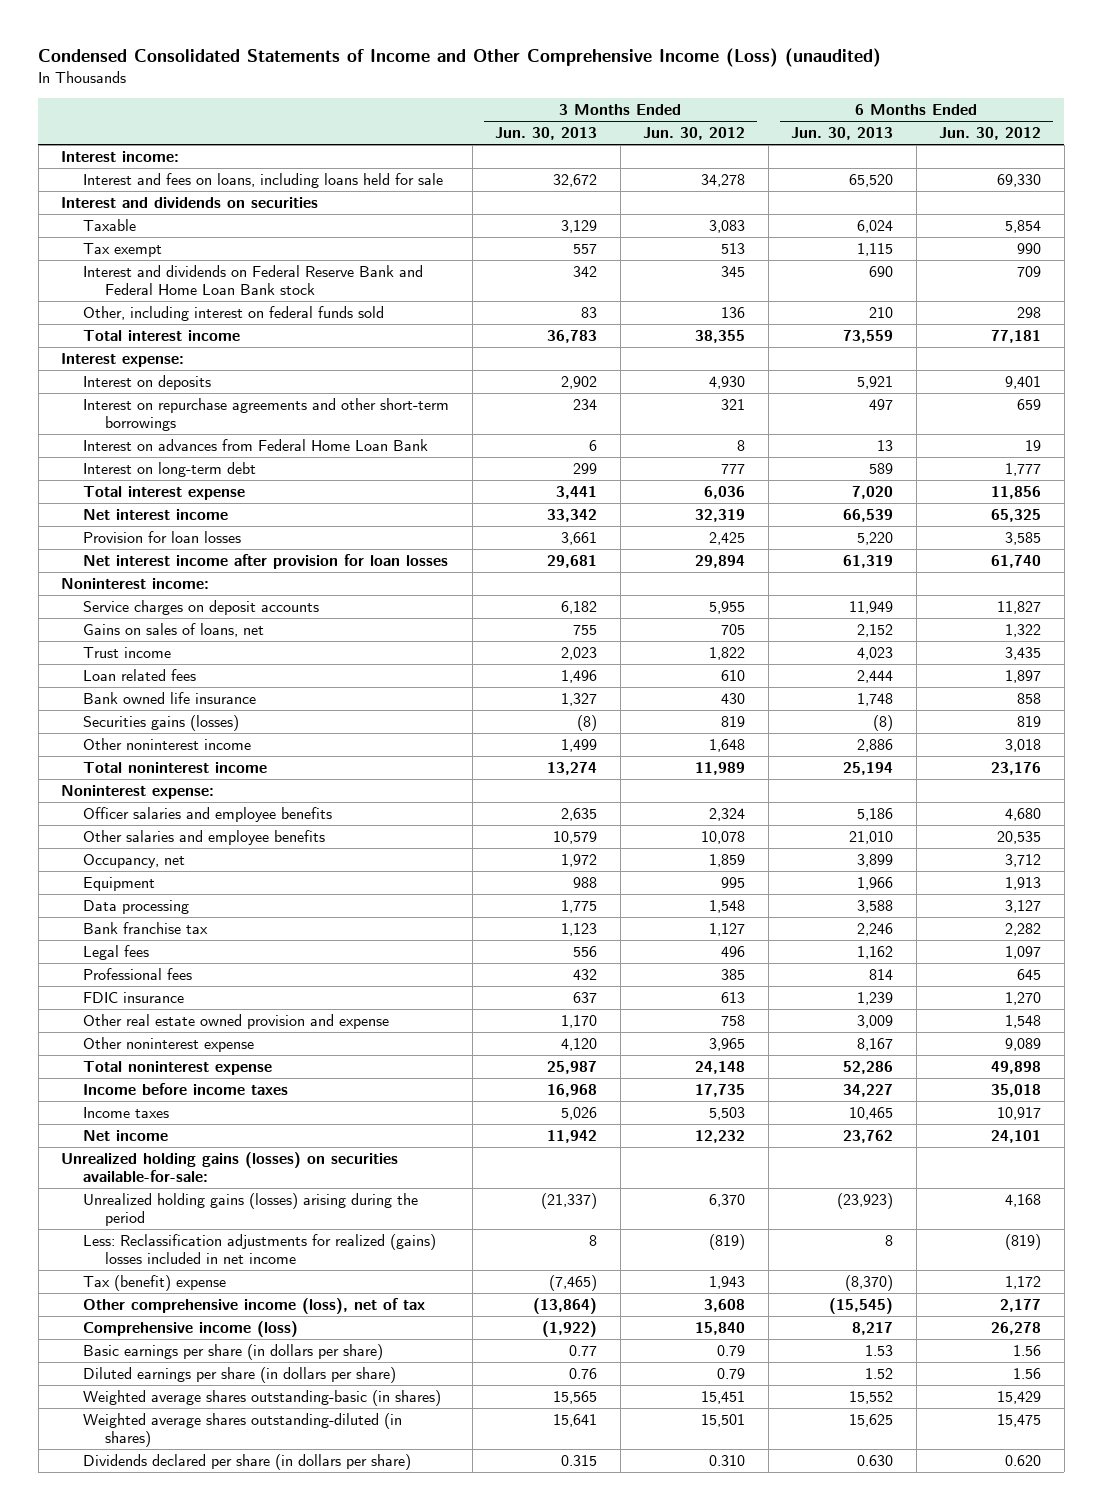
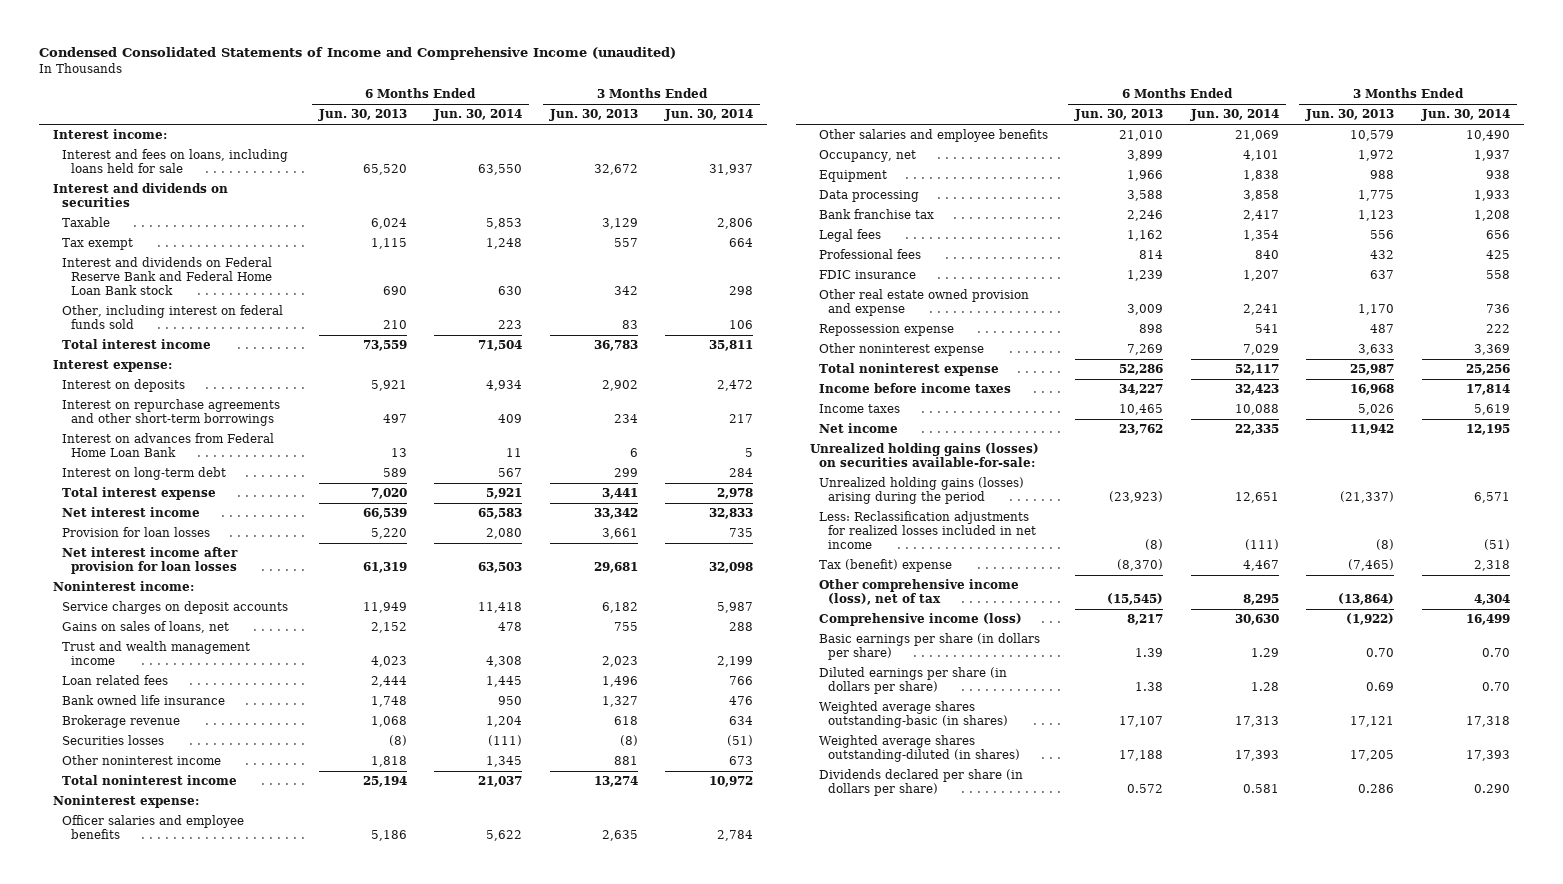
[38,48,882,68] Condensed Consolidated Statements of Income and Other Comprehensive Income (Loss) (unaudited) -> [39,47,677,61] Condensed Consolidated Statements of Income and Comprehensive Income (unaudited)
[643,127,746,141] Jun. 30, 2012 -> none
[939,127,1042,141] Jun. 30, 2012 -> none
none -> [433,109,523,122] Jun. 30, 2014
none -> [664,109,754,122] Jun. 30, 2014
[83,646,172,658] Trust income -> [62,641,251,666] Trust and wealth management income
none -> [62,715,181,729] Brokerage revenue
[83,714,240,731] Securities gains (losses) -> [62,735,165,746] Securities losses
[561,738,598,752] 1,499 -> [613,756,638,766] 881
[857,738,894,752] 2,886 -> [370,756,407,768] 1,818
none -> [818,324,954,337] Repossession expense
[561,1037,598,1051] 4,120 -> [1358,344,1395,356] 3,633
[857,1037,894,1051] 8,167 -> [1127,344,1164,356] 7,269
[83,1233,437,1264] Less: Reclassification adjustments for realized (gains) losses included in net income -> [818,511,1036,550] Less: Reclassification adjustments for realized losses included in net income
[589,1234,598,1246] 8 -> [1376,539,1395,551] (8)
[885,1234,894,1246] 8 -> [1145,539,1164,551] (8)
[569,1344,598,1356] 0.77 -> [1366,648,1395,658] 0.70
[865,1344,894,1356] 1.53 -> [1135,648,1164,658] 1.39
[569,1367,598,1379] 0.76 -> [1366,682,1395,692] 0.69
[865,1367,894,1379] 1.52 -> [1135,682,1164,692] 1.38
[553,1390,598,1404] 15,565 -> [1350,716,1395,728] 17,121
[849,1390,894,1404] 15,552 -> [1119,716,1164,728] 17,107
[553,1413,598,1427] 15,641 -> [1350,750,1395,762] 17,205
[849,1413,894,1427] 15,625 -> [1119,750,1164,762] 17,188
[561,1454,598,1466] 0.315 -> [1358,784,1395,794] 0.286
[857,1454,894,1466] 0.630 -> [1127,784,1164,794] 0.572

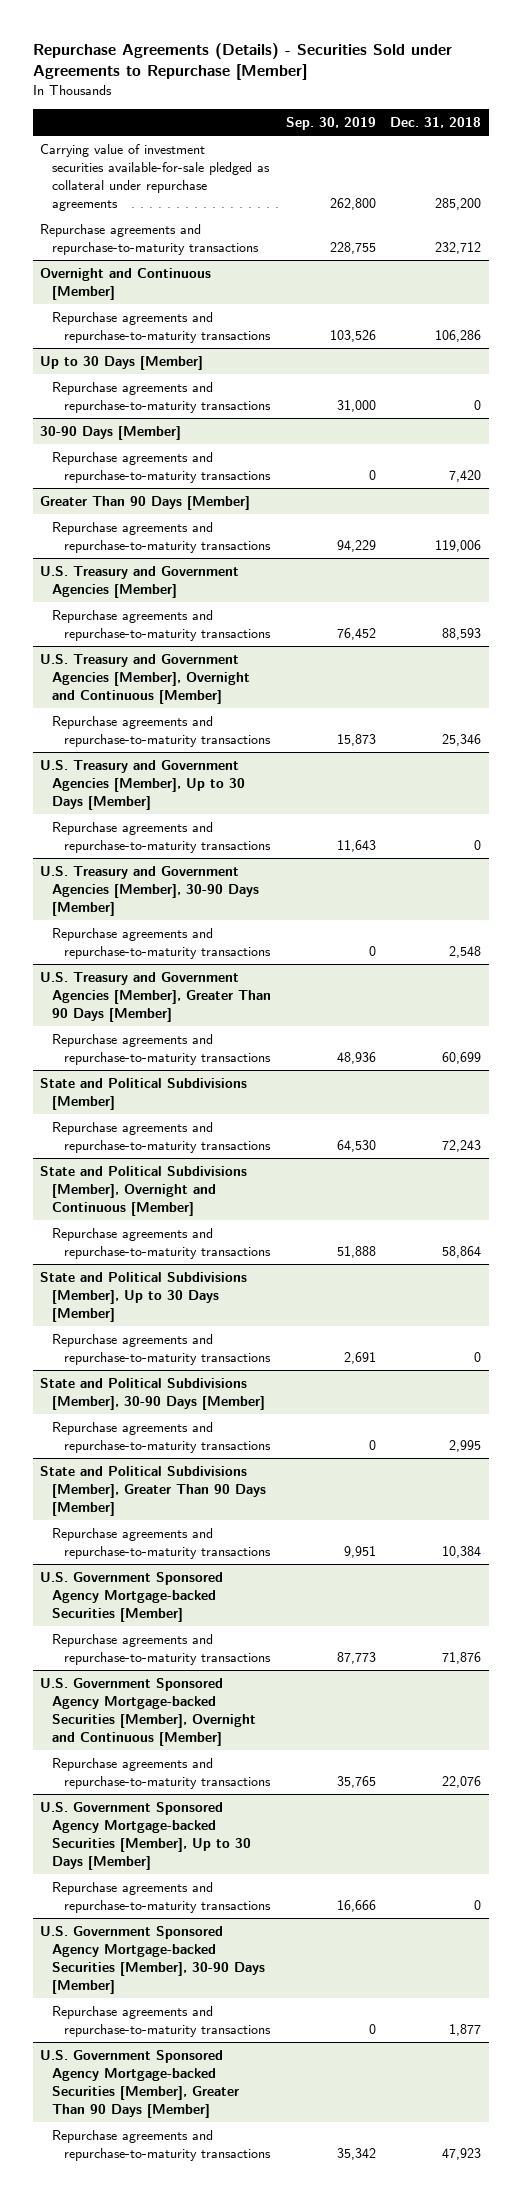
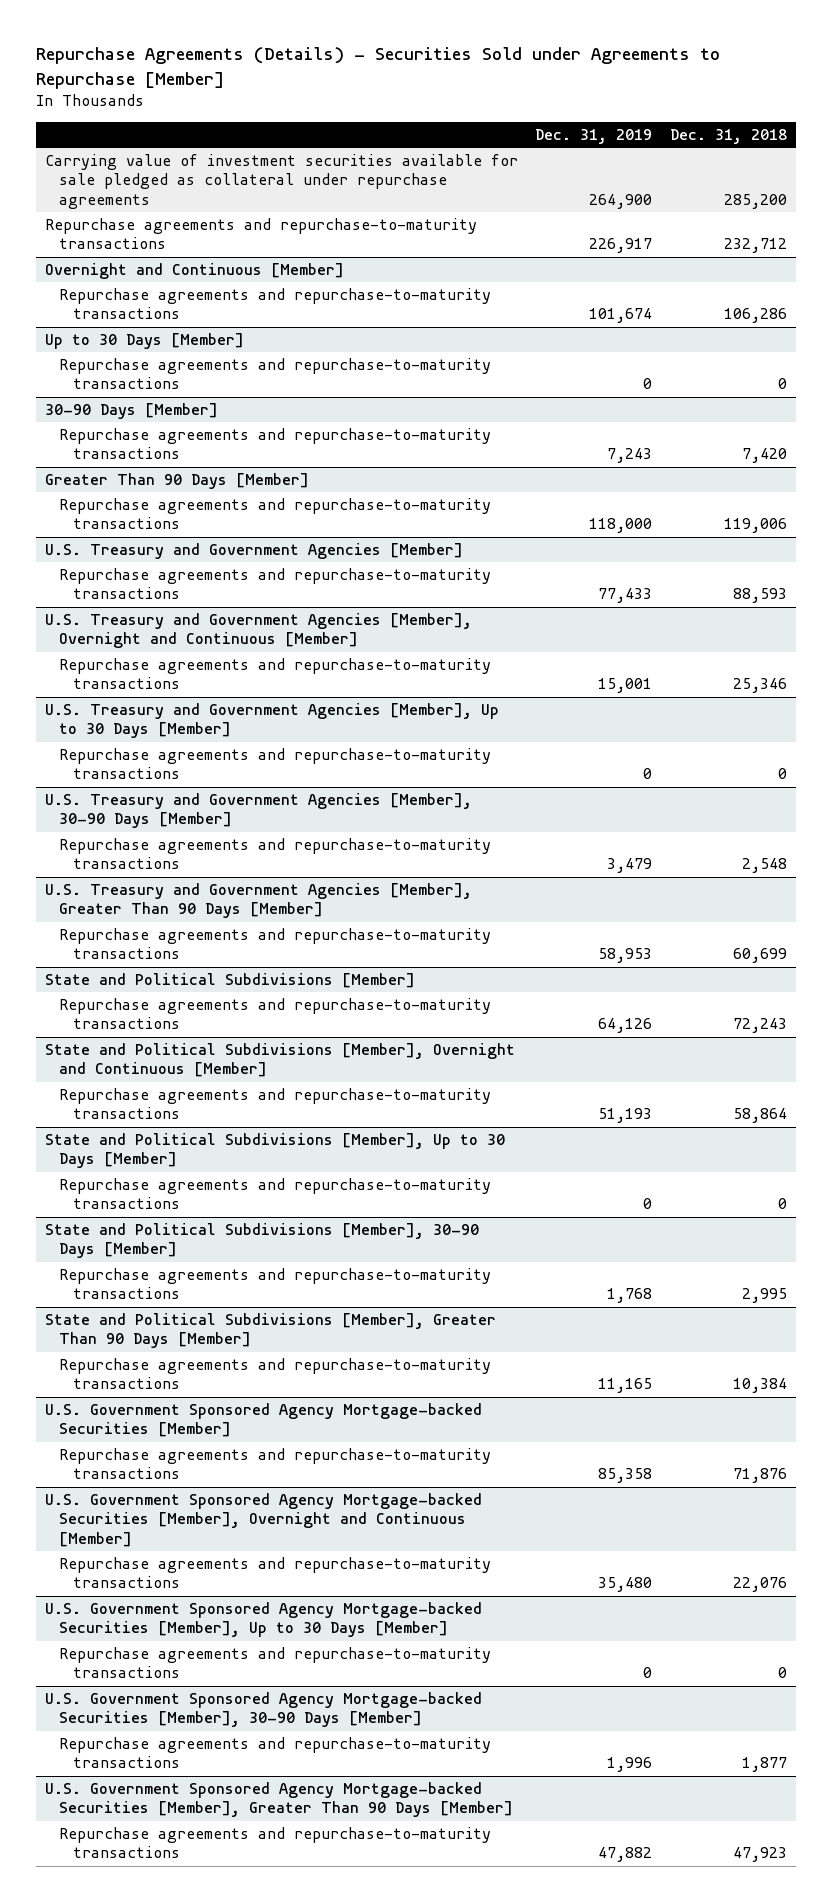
[285,116,376,130] Sep. 30, 2019 -> none
none -> [535,128,653,144] Dec. 31, 2019
[40,144,271,211] Carrying value of investment securities available-for-sale pledged as collateral under repurchase agreements -> [44,154,518,209] Carrying value of investment securities available for sale pledged as collateral under repurchase agreements

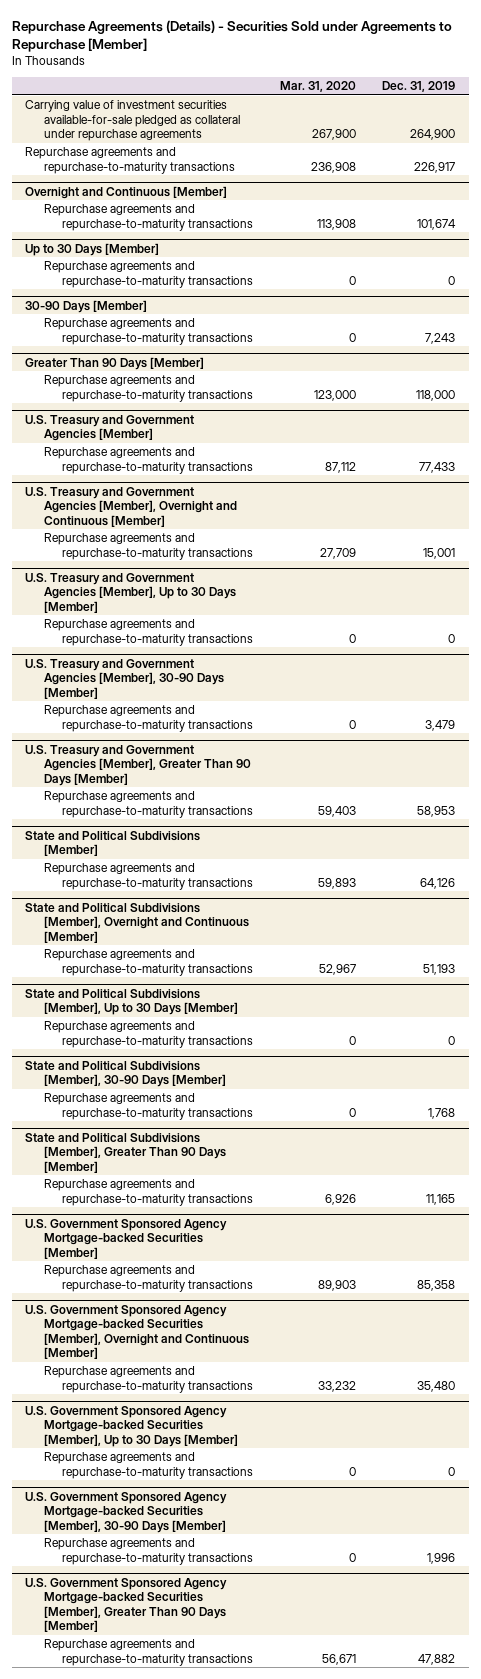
[670,128,788,144] Dec. 31, 2018 -> none
none -> [279,80,356,92] Mar. 31, 2020
[44,154,518,209] Carrying value of investment securities available for sale pledged as collateral under repurchase agreements -> [25,100,240,142] Carrying value of investment securities available-for-sale pledged as collateral under repurchase agreements

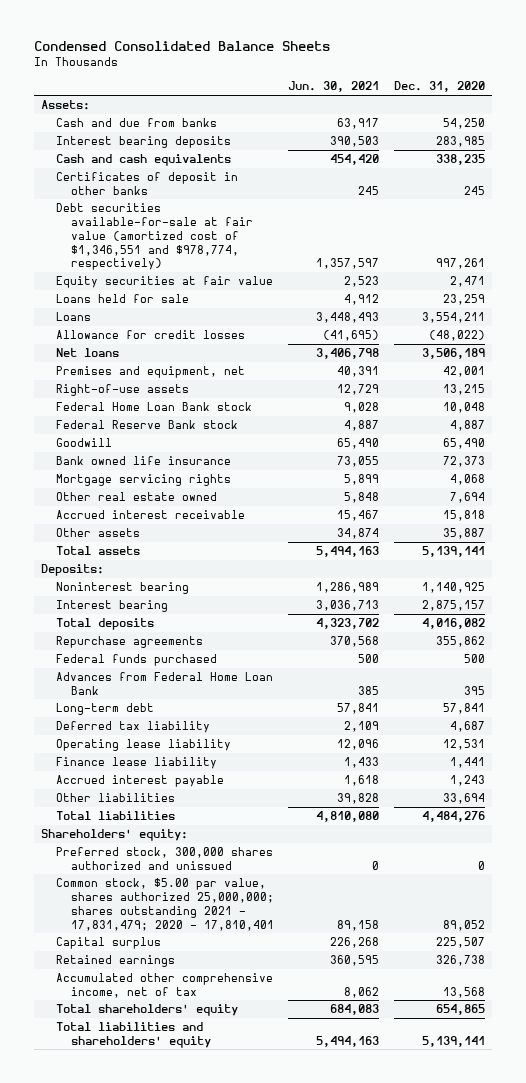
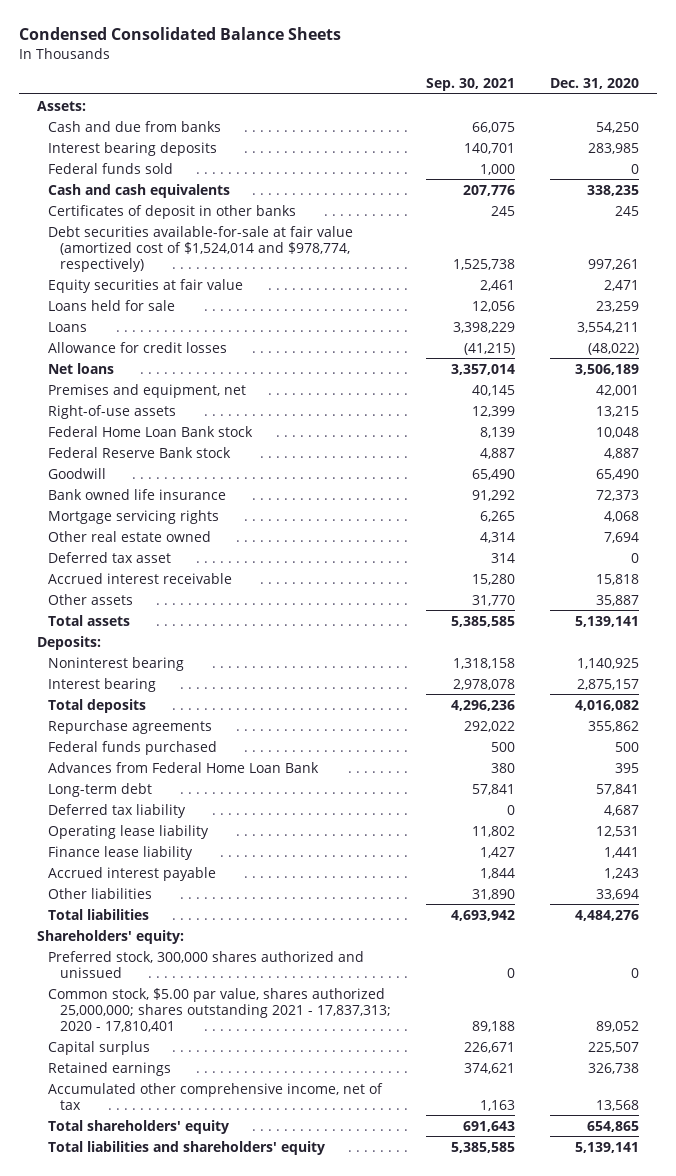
[288,81,380,93] Jun. 30, 2021 -> none
none -> [425,77,515,91] Sep. 30, 2021
none -> [48,162,174,174] Federal funds sold
[56,203,253,271] Debt securities available-for-sale at fair value (amortized cost of $1,346,551 and $978,774, respectively) -> [48,225,354,272] Debt securities available-for-sale at fair value (amortized cost of $1,524,014 and $978,774, respectively)
none -> [48,551,172,563] Deferred tax asset
[56,878,274,931] Common stock, $5.00 par value, shares authorized 25,000,000; shares outstanding 2021 - 17,831,479; 2020 - 17,810,401 -> [48,987,391,1032] Common stock, $5.00 par value, shares authorized 25,000,000; shares outstanding 2021 - 17,837,313; 2020 - 17,810,401

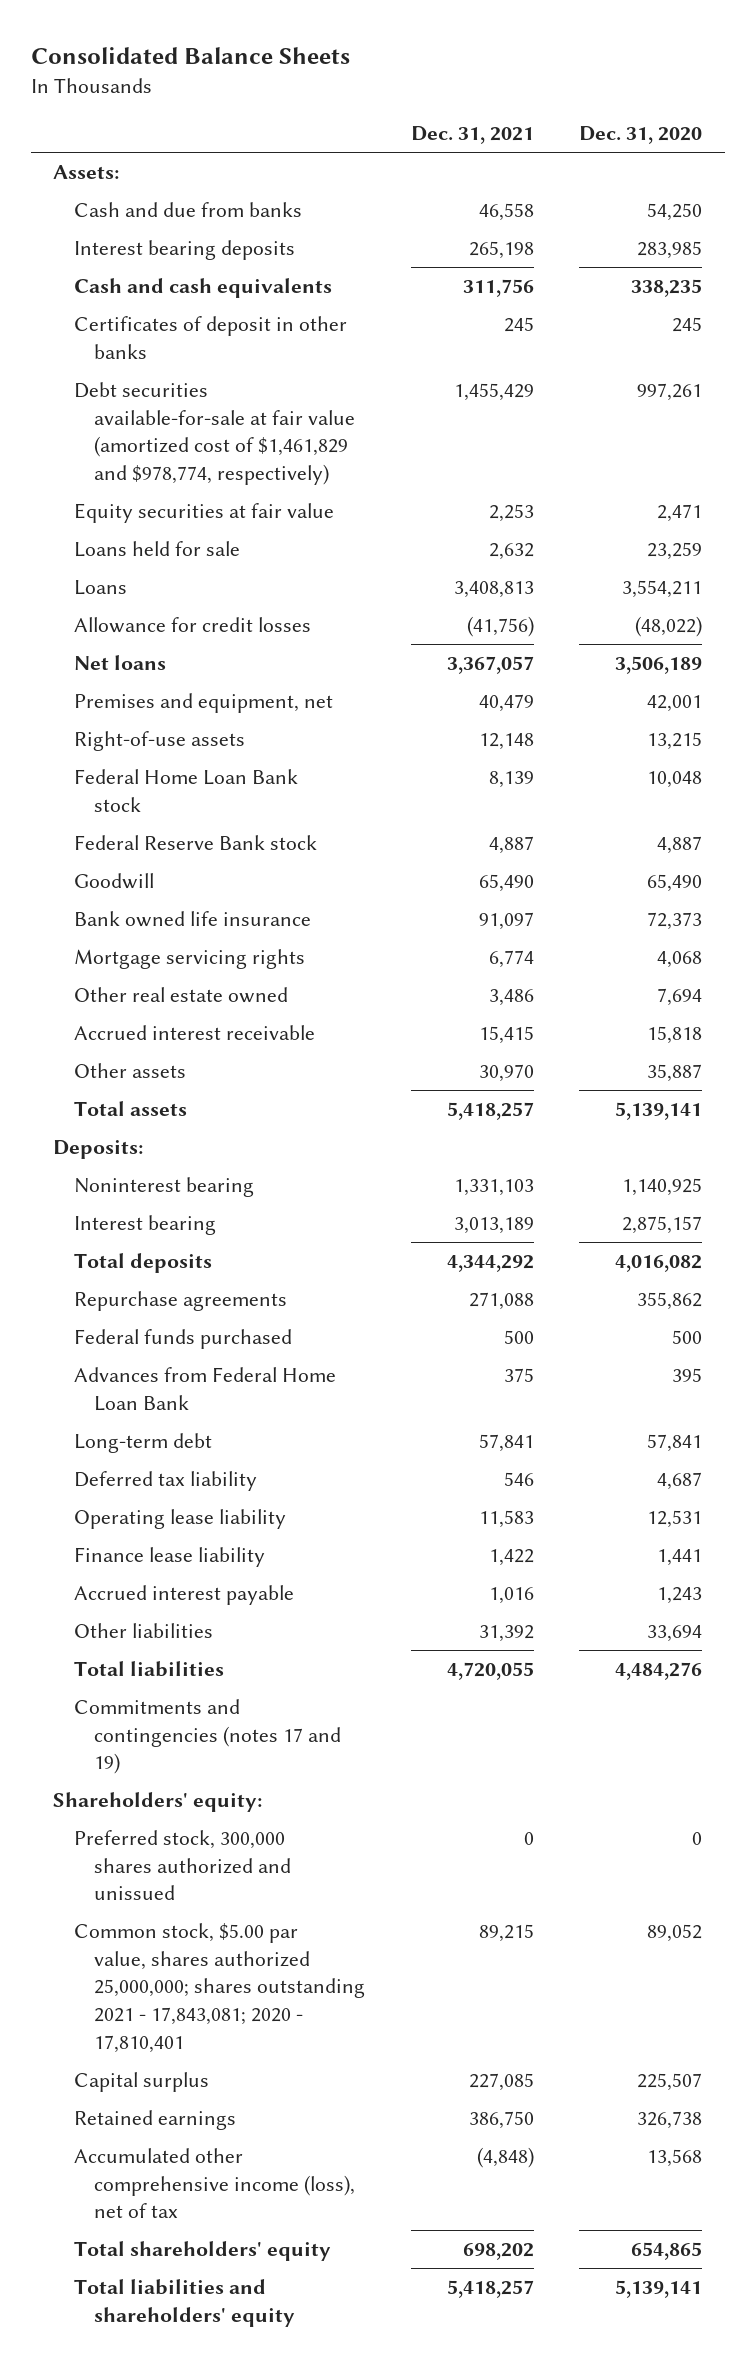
[18,27,341,41] Condensed Consolidated Balance Sheets -> [30,46,350,64] Consolidated Balance Sheets
[425,77,515,91] Sep. 30, 2021 -> none
none -> [410,126,534,145] Dec. 31, 2021
[48,162,174,174] Federal funds sold -> none
[48,225,354,272] Debt securities available-for-sale at fair value (amortized cost of $1,524,014 and $978,774, respectively) -> [73,381,356,486] Debt securities available-for-sale at fair value (amortized cost of $1,461,829 and $978,774, respectively)
[48,551,172,563] Deferred tax asset -> none
none -> [73,1698,342,1775] Commitments and contingencies (notes 17 and 19)
[48,987,391,1032] Common stock, $5.00 par value, shares authorized 25,000,000; shares outstanding 2021 - 17,837,313; 2020 - 17,810,401 -> [73,1922,366,2053] Common stock, $5.00 par value, shares authorized 25,000,000; shares outstanding 2021 - 17,843,081; 2020 - 17,810,401
[48,1082,384,1110] Accumulated other comprehensive income, net of tax -> [73,2147,356,2219] Accumulated other comprehensive income (loss), net of tax

